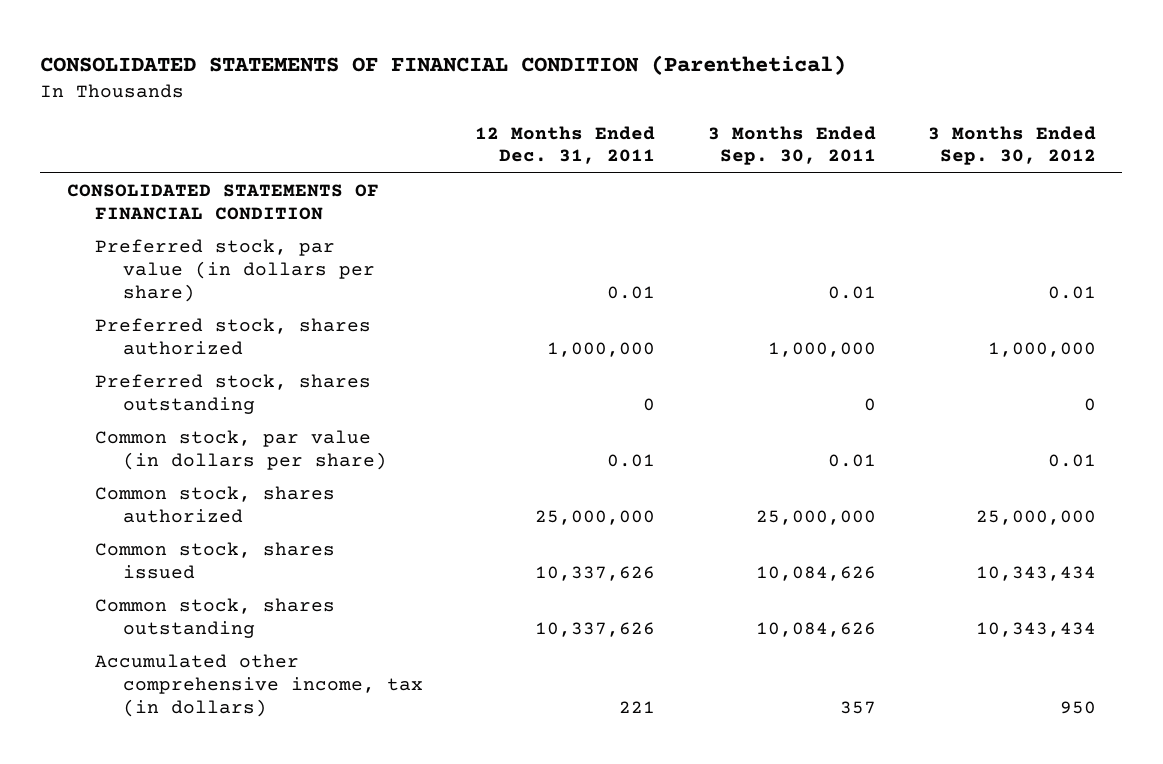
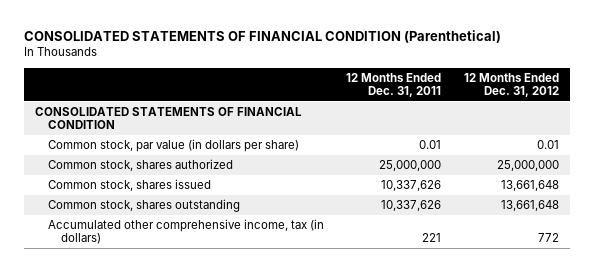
[707,125,876,166] 3 Months Ended Sep. 30, 2011 -> none
[928,125,1097,166] 3 Months Ended Sep. 30, 2012 -> none
none -> [463,72,559,97] 12 Months Ended Dec. 31, 2012
[94,239,375,302] Preferred stock, par value (in dollars per share) -> none
[94,318,371,356] Preferred stock, shares authorized -> none
[94,374,371,415] Preferred stock, shares outstanding -> none

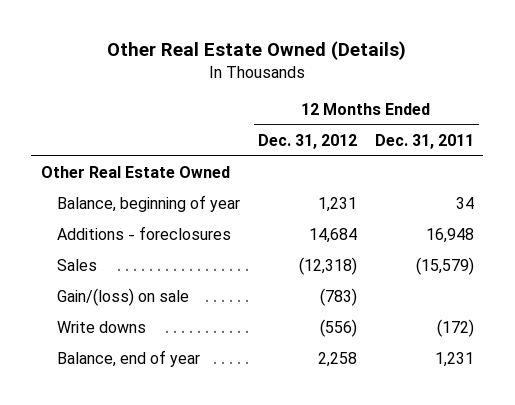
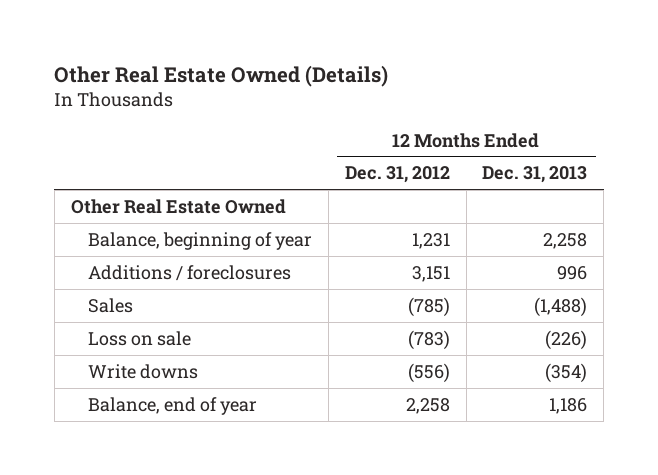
[375,133,475,149] Dec. 31, 2011 -> none
none -> [482,166,588,184] Dec. 31, 2013
[57,226,232,241] Additions - foreclosures -> [88,264,292,281] Additions / foreclosures
[309,228,358,244] 14,684 -> [411,265,450,282] 3,151
[299,257,358,276] (12,318) -> [407,296,450,317] (785)
[57,288,190,307] Gain/(loss) on sale -> [88,330,192,346] Loss on sale

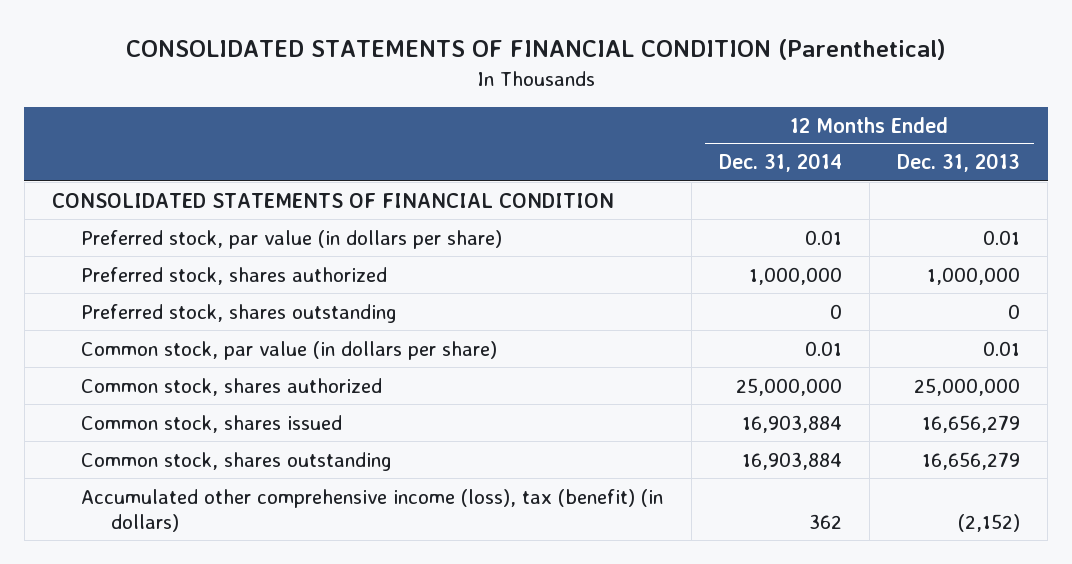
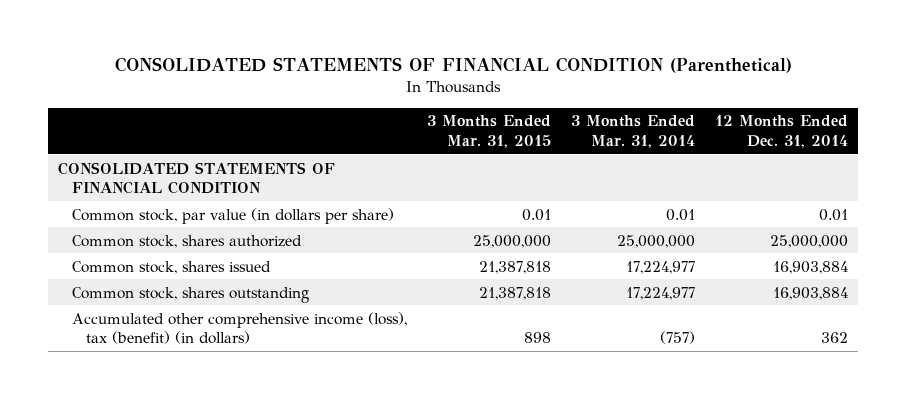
[897,153,1021,173] Dec. 31, 2013 -> none
none -> [426,115,551,149] 3 Months Ended Mar. 31, 2015
none -> [570,115,695,149] 3 Months Ended Mar. 31, 2014
[81,229,503,249] Preferred stock, par value (in dollars per share) -> none
[81,266,388,285] Preferred stock, shares authorized -> none
[81,303,398,323] Preferred stock, shares outstanding -> none

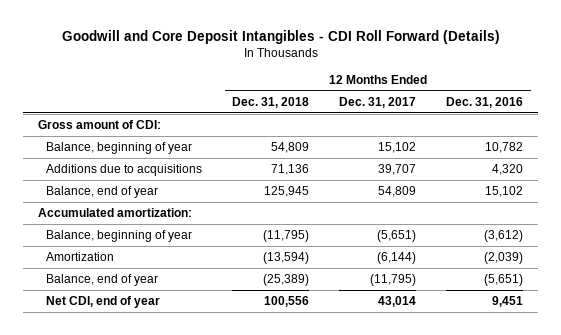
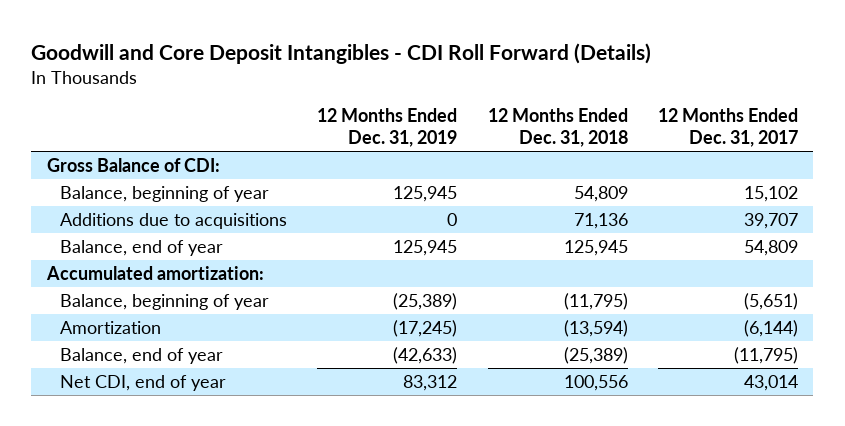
[446,96,524,108] Dec. 31, 2016 -> none
none -> [317,108,458,148] 12 Months Ended Dec. 31, 2019
[37,119,161,129] Gross amount of CDI: -> [46,158,220,173] Gross Balance of CDI:

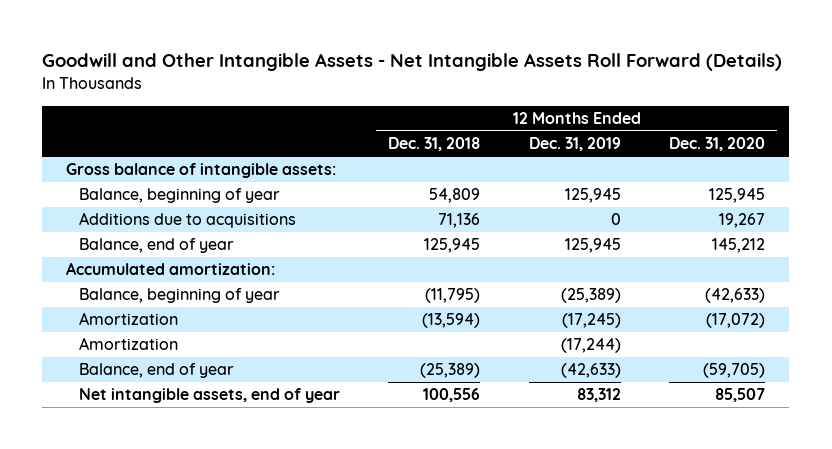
[31,42,652,64] Goodwill and Core Deposit Intangibles - CDI Roll Forward (Details) -> [42,53,783,72] Goodwill and Other Intangible Assets - Net Intangible Assets Roll Forward (Details)
[657,108,798,148] 12 Months Ended Dec. 31, 2017 -> none
none -> [669,137,766,152] Dec. 31, 2020
[46,158,220,173] Gross Balance of CDI: -> [66,163,337,179] Gross balance of intangible assets:
none -> [78,337,178,351] Amortization
[59,375,226,392] Net CDI, end of year -> [78,388,340,404] Net intangible assets, end of year

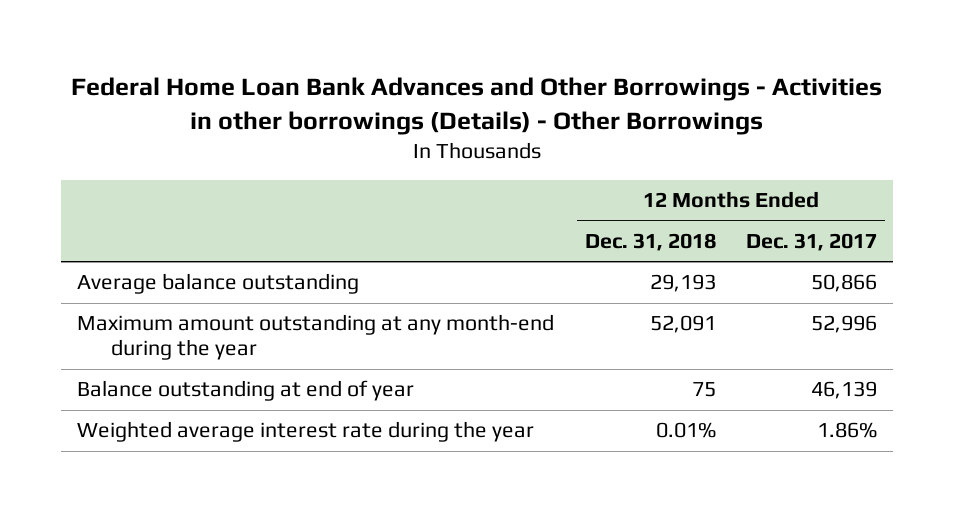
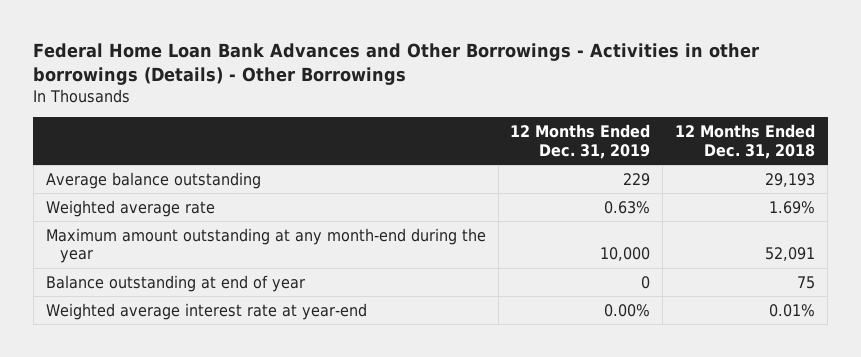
[746,232,878,251] Dec. 31, 2017 -> none
none -> [510,124,651,159] 12 Months Ended Dec. 31, 2019
none -> [45,199,215,217] Weighted average rate
[76,421,534,443] Weighted average interest rate during the year -> [45,302,367,320] Weighted average interest rate at year-end

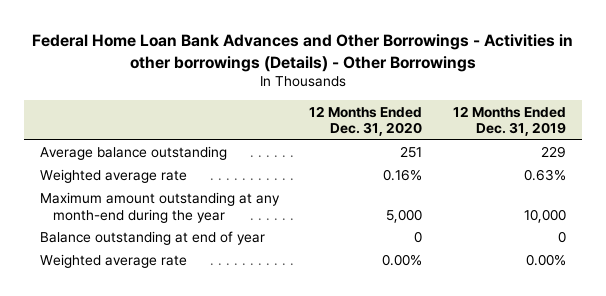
[675,124,816,159] 12 Months Ended Dec. 31, 2018 -> none
none -> [309,105,423,136] 12 Months Ended Dec. 31, 2020
[45,302,367,320] Weighted average interest rate at year-end -> [39,254,187,269] Weighted average rate

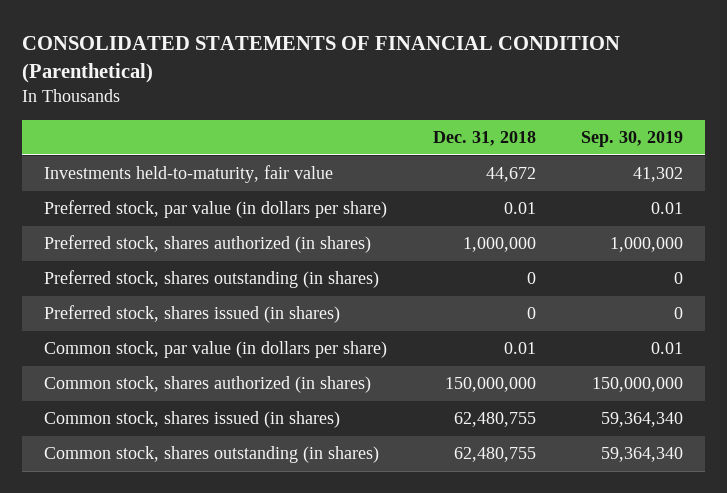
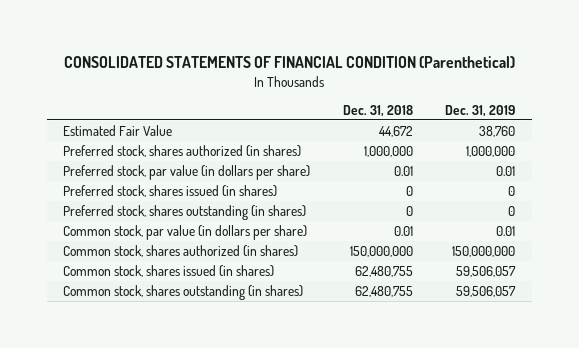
[580,131,683,148] Sep. 30, 2019 -> none
none -> [445,104,516,117] Dec. 31, 2019
[44,165,334,184] Investments held-to-maturity, fair value -> [63,124,173,136] Estimated Fair Value
[44,200,388,219] Preferred stock, par value (in dollars per share) -> [63,164,311,180] Preferred stock, par value (in dollars per share)
[44,270,380,289] Preferred stock, shares outstanding (in shares) -> [63,204,307,220] Preferred stock, shares outstanding (in shares)

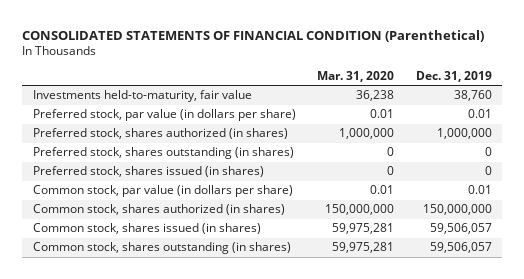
[342,104,413,117] Dec. 31, 2018 -> none
none -> [317,70,395,82] Mar. 31, 2020
[63,124,173,136] Estimated Fair Value -> [32,90,252,103] Investments held-to-maturity, fair value
[63,144,302,157] Preferred stock, shares authorized (in shares) -> [32,128,288,140] Preferred stock, shares authorized (in shares)
[63,184,278,197] Preferred stock, shares issued (in shares) -> [32,166,264,178] Preferred stock, shares issued (in shares)

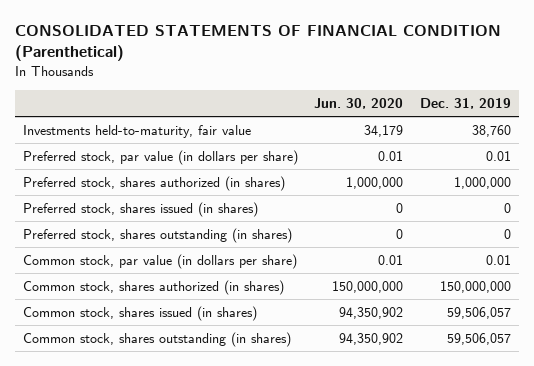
[317,70,395,82] Mar. 31, 2020 -> none
none -> [314,97,404,109] Jun. 30, 2020
[32,147,294,160] Preferred stock, shares outstanding (in shares) -> [22,228,292,244] Preferred stock, shares outstanding (in shares)

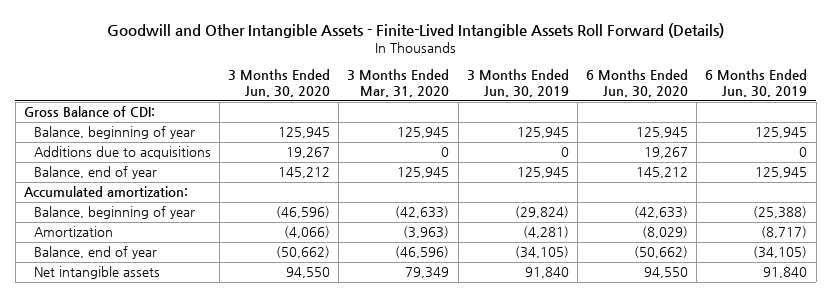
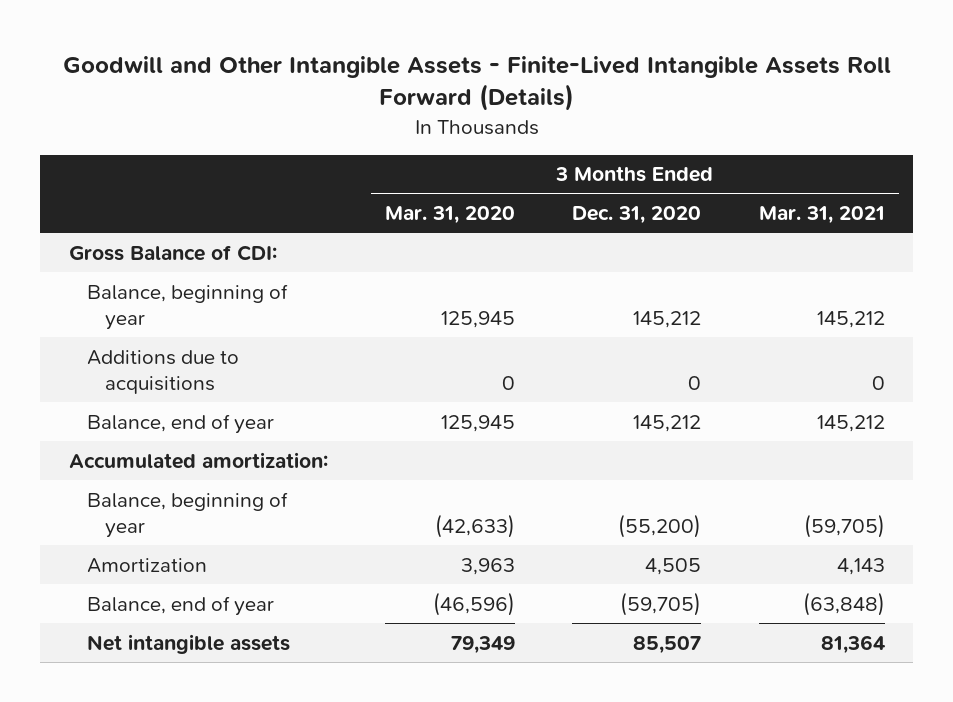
[228,68,331,98] 3 Months Ended Jun. 30, 2020 -> none
[466,68,569,98] 3 Months Ended Jun. 30, 2019 -> none
[586,68,689,98] 6 Months Ended Jun. 30, 2020 -> none
[705,68,808,98] 6 Months Ended Jun. 30, 2019 -> none
none -> [572,205,702,224] Dec. 31, 2020
none -> [758,205,885,224] Mar. 31, 2021
[403,226,450,239] (3,963) -> [460,557,515,575] 3,963

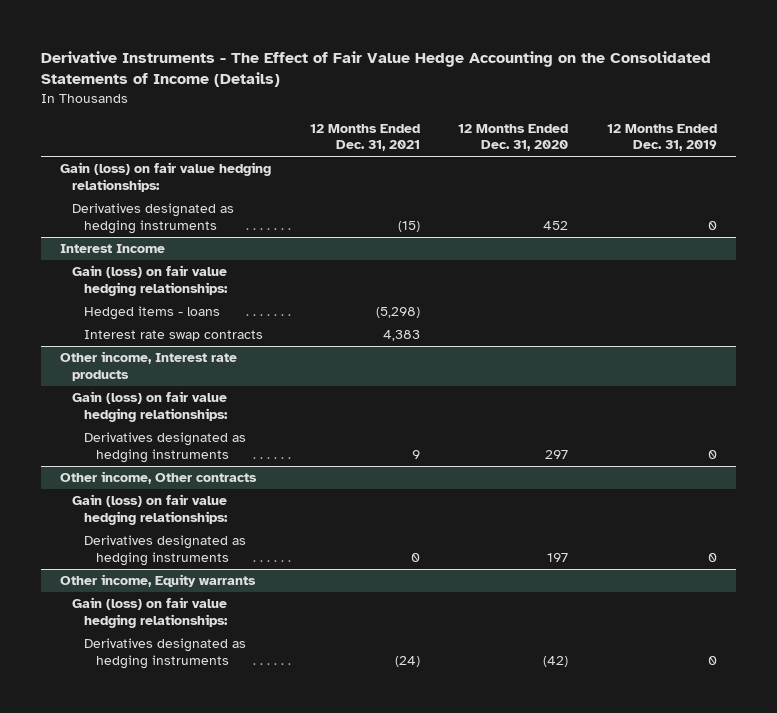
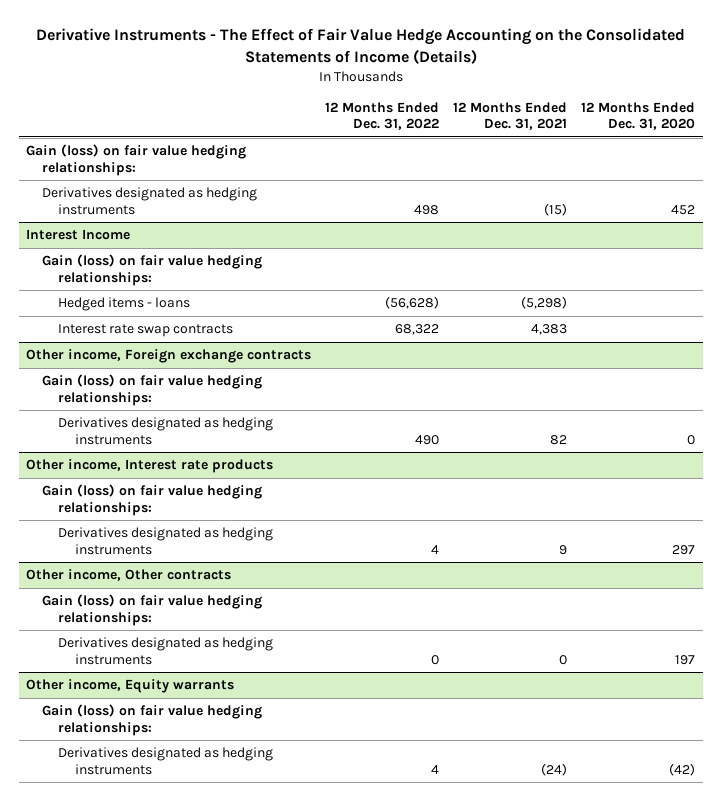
[606,123,717,152] 12 Months Ended Dec. 31, 2019 -> none
none -> [324,102,439,131] 12 Months Ended Dec. 31, 2022
none -> [25,349,311,364] Other income, Foreign exchange contracts
none -> [41,374,262,406] Gain (loss) on fair value hedging relationships:
none -> [58,417,274,445] Derivatives designated as hedging instruments

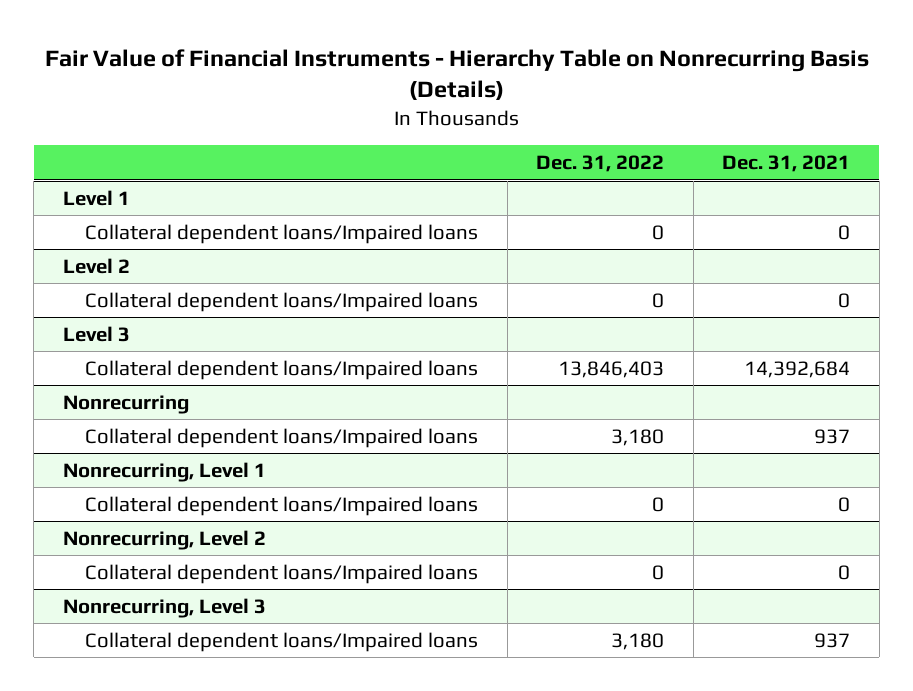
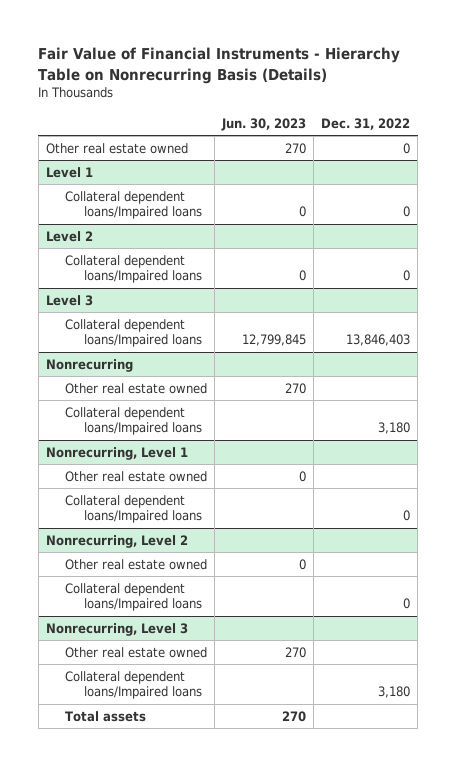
[722,155,851,173] Dec. 31, 2021 -> none
none -> [221,117,307,131] Jun. 30, 2023
none -> [46,143,189,155] Other real estate owned
none -> [64,383,207,395] Other real estate owned
none -> [64,471,207,483] Other real estate owned
none -> [64,559,207,571] Other real estate owned
none -> [64,647,207,659] Other real estate owned
none -> [64,711,146,723] Total assets

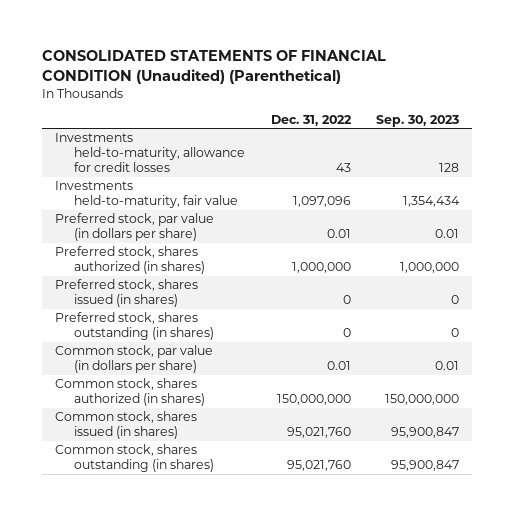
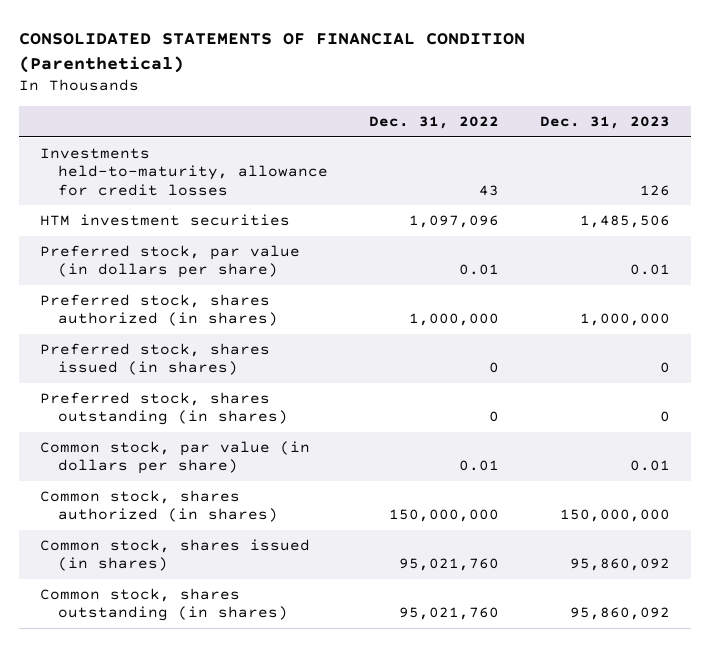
[41,50,386,84] CONSOLIDATED STATEMENTS OF FINANCIAL CONDITION (Unaudited) (Parenthetical) -> [18,32,525,73] CONSOLIDATED STATEMENTS OF FINANCIAL CONDITION (Parenthetical)
[376,114,460,127] Sep. 30, 2023 -> none
none -> [540,116,671,130] Dec. 31, 2023
[54,181,238,209] Investments held-to-maturity, fair value -> [39,214,290,227] HTM investment securities

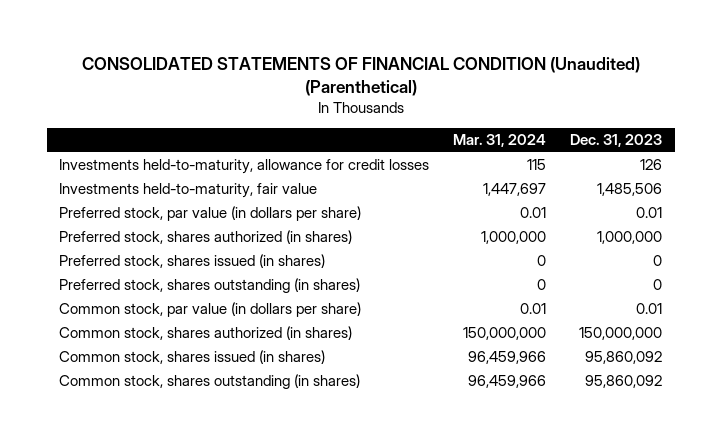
[18,32,525,73] CONSOLIDATED STATEMENTS OF FINANCIAL CONDITION (Parenthetical) -> [81,57,640,97] CONSOLIDATED STATEMENTS OF FINANCIAL CONDITION (Unaudited) (Parenthetical)
[369,116,500,130] Dec. 31, 2022 -> none
none -> [453,134,547,148] Mar. 31, 2024
[39,214,290,227] HTM investment securities -> [59,183,318,199] Investments held-to-maturity, fair value

